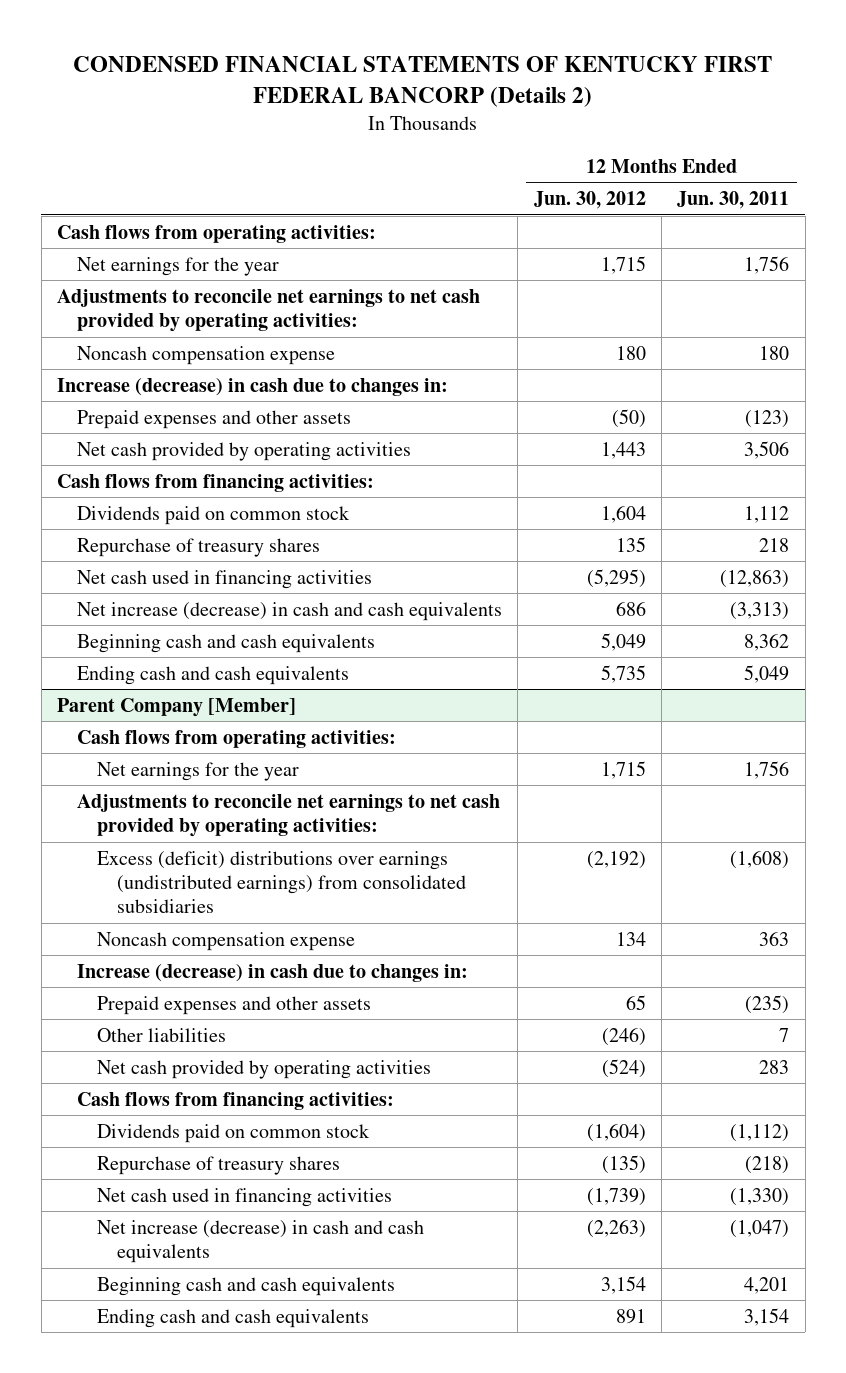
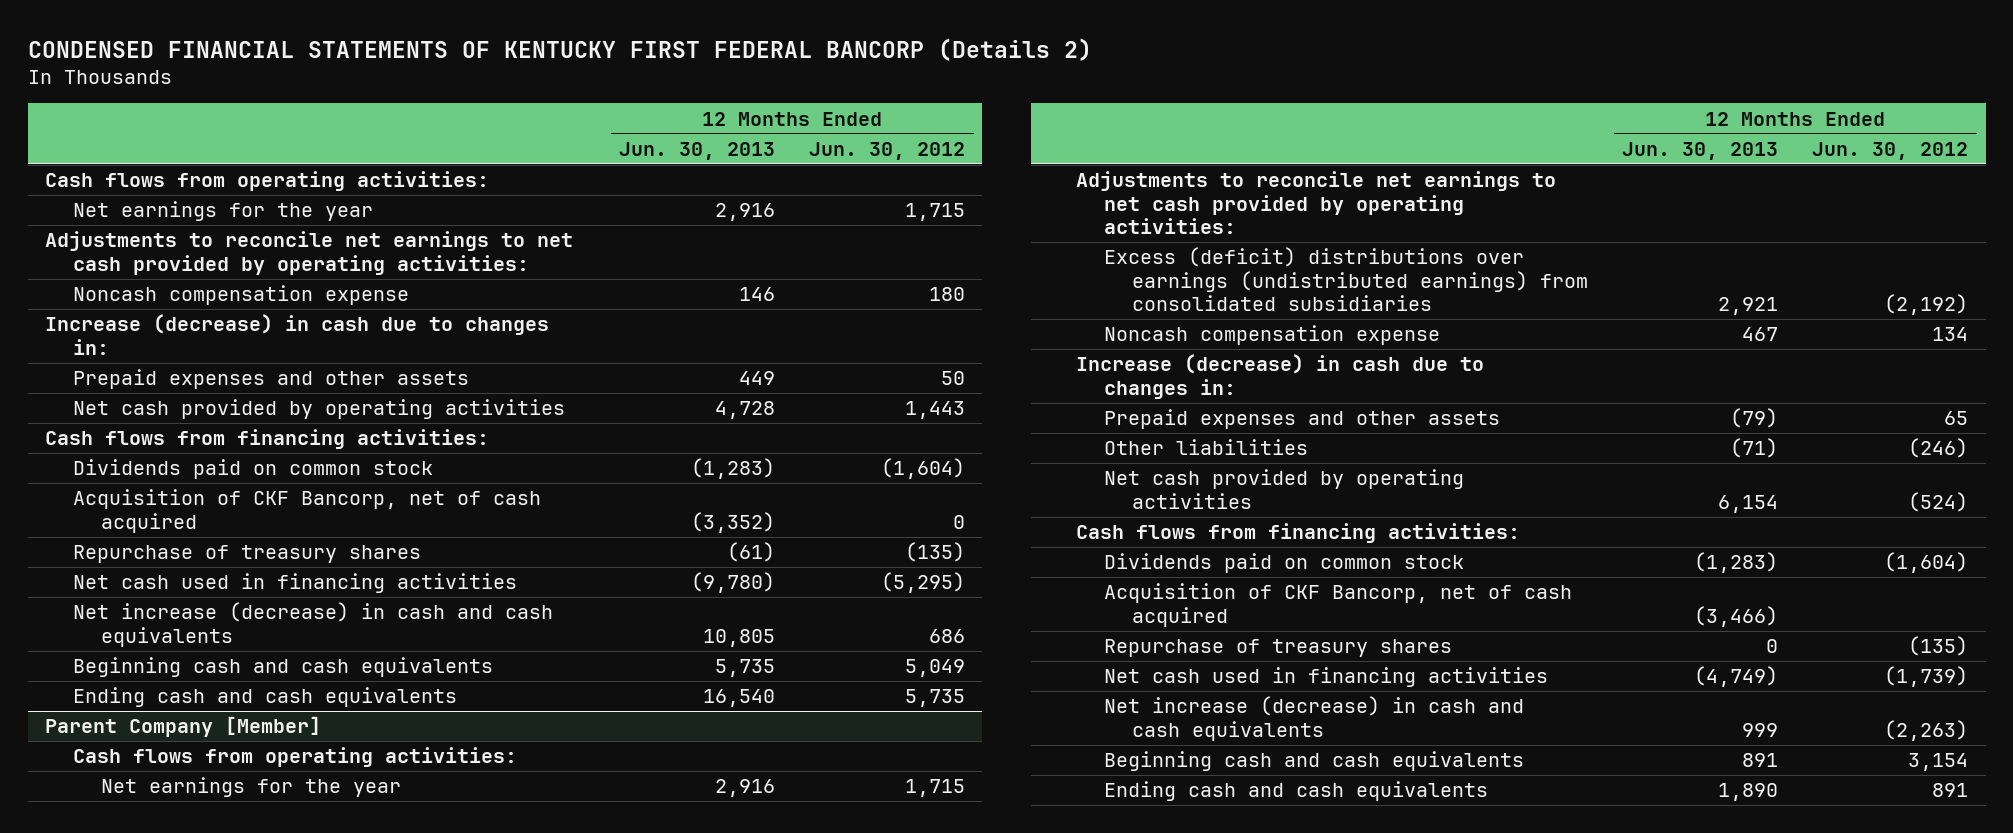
[677,191,790,210] Jun. 30, 2011 -> none
none -> [619,141,776,160] Jun. 30, 2013
[611,408,646,428] (50) -> [941,371,966,386] 50
[600,504,646,523] 1,604 -> [881,458,966,480] (1,604)
none -> [73,489,542,533] Acquisition of CKF Bancorp, net of cash acquired
[615,536,646,552] 135 -> [905,542,966,563] (135)
none -> [1104,583,1573,627] Acquisition of CKF Bancorp, net of cash acquired

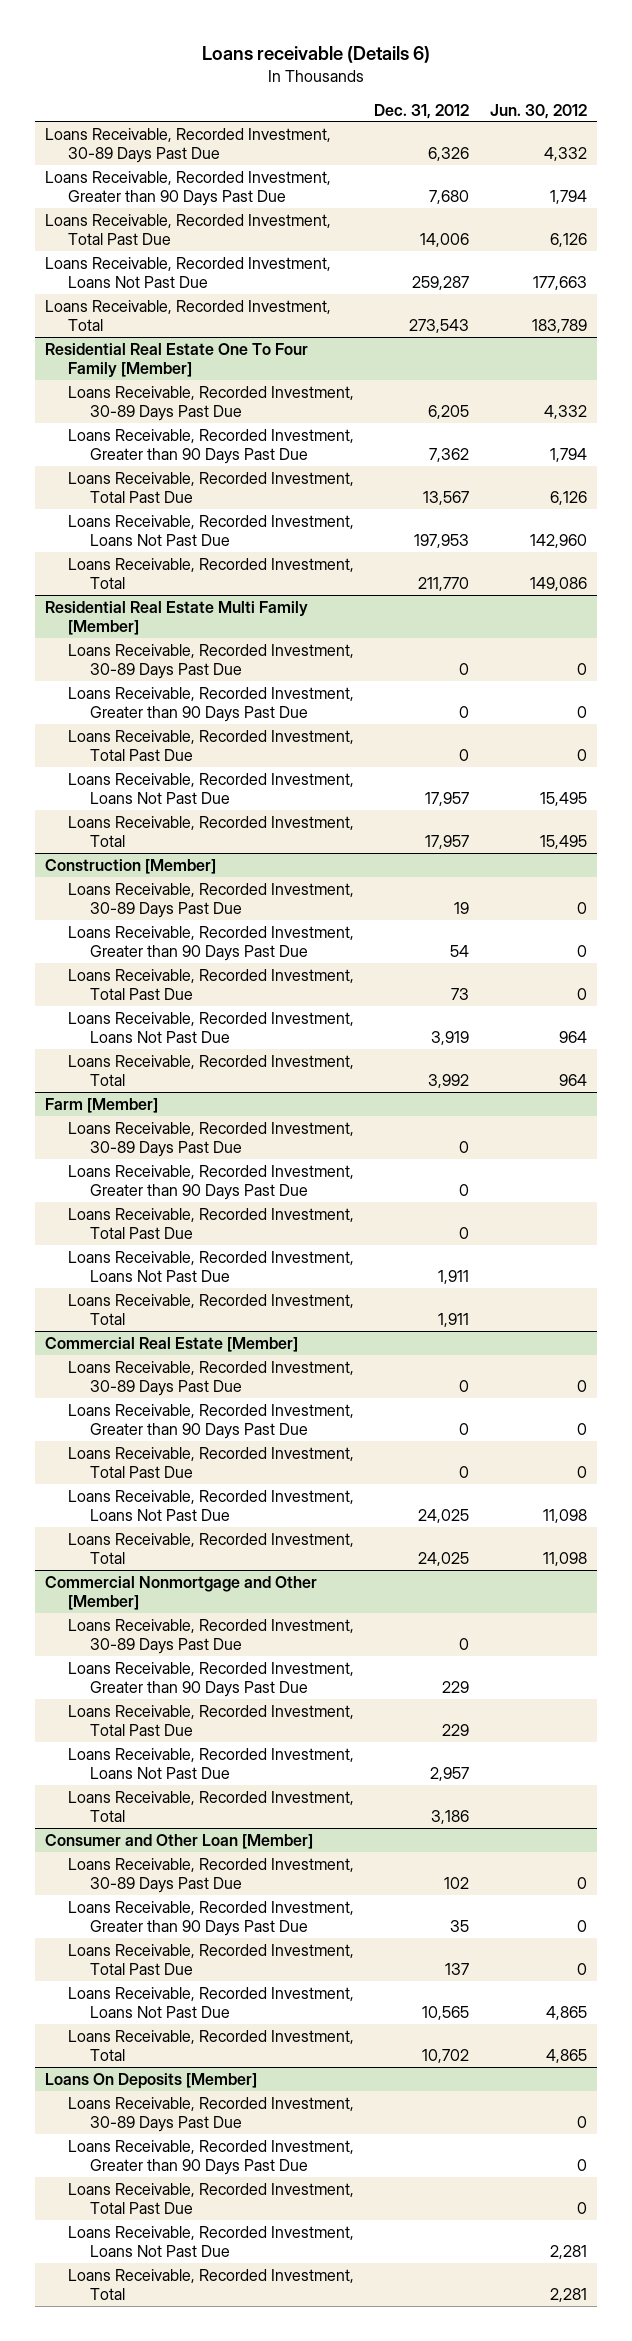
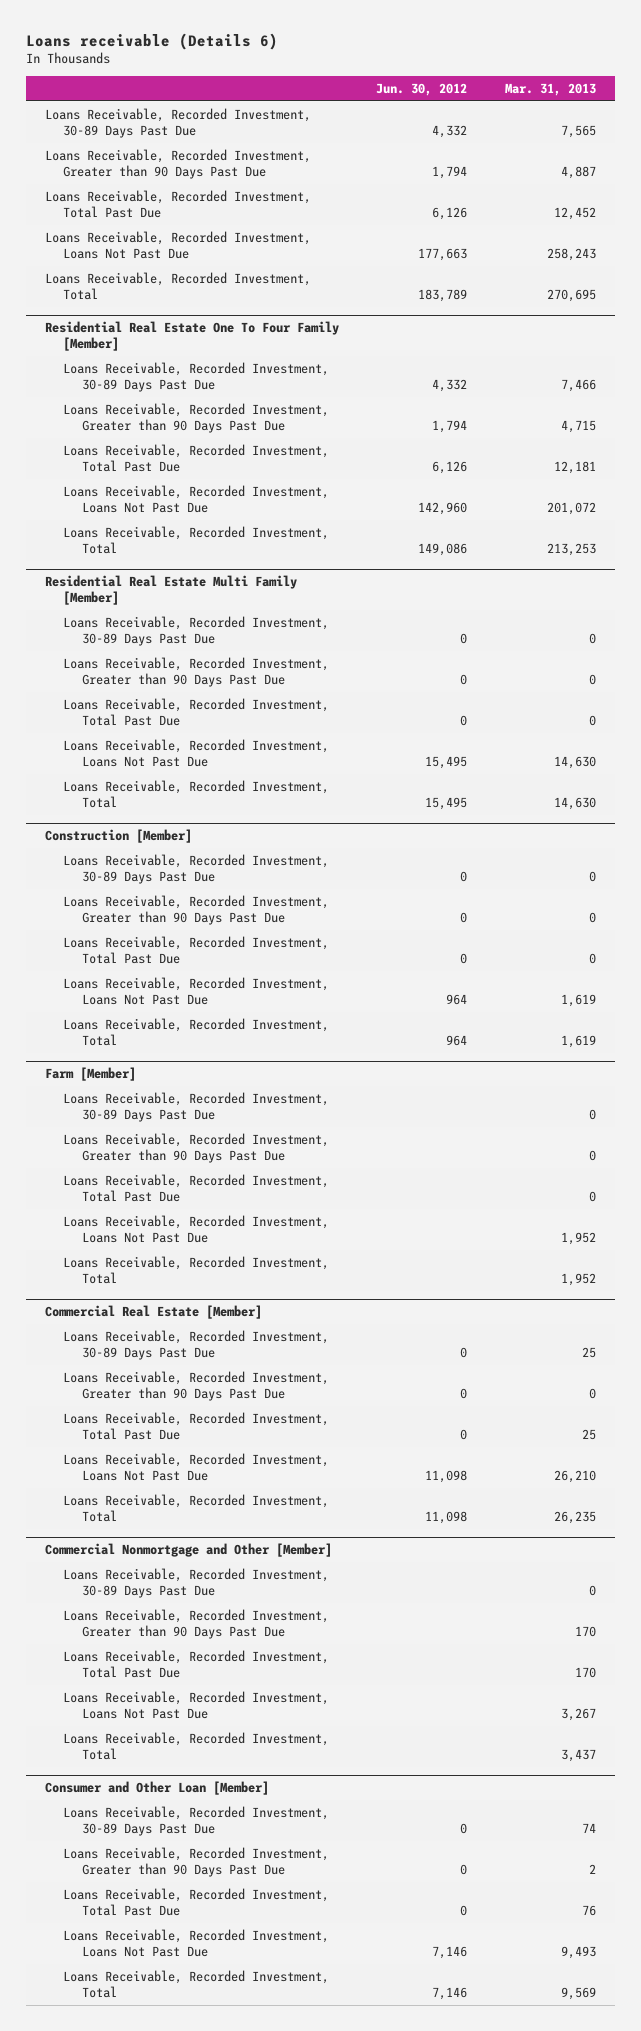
[374,103,470,119] Dec. 31, 2012 -> none
none -> [505,83,597,97] Mar. 31, 2013
[45,2072,258,2089] Loans On Deposits [Member] -> none
[67,2096,354,2132] Loans Receivable, Recorded Investment, 30-89 Days Past Due -> none
[67,2139,354,2175] Loans Receivable, Recorded Investment, Greater than 90 Days Past Due -> none
[67,2182,354,2214] Loans Receivable, Recorded Investment, Total Past Due -> none
[67,2225,354,2257] Loans Receivable, Recorded Investment, Loans Not Past Due -> none
[67,2268,354,2300] Loans Receivable, Recorded Investment, Total -> none
[546,2005,588,2020] 4,865 -> [432,1946,468,1960] 7,146
[546,2048,588,2063] 4,865 -> [432,1987,468,2001] 7,146

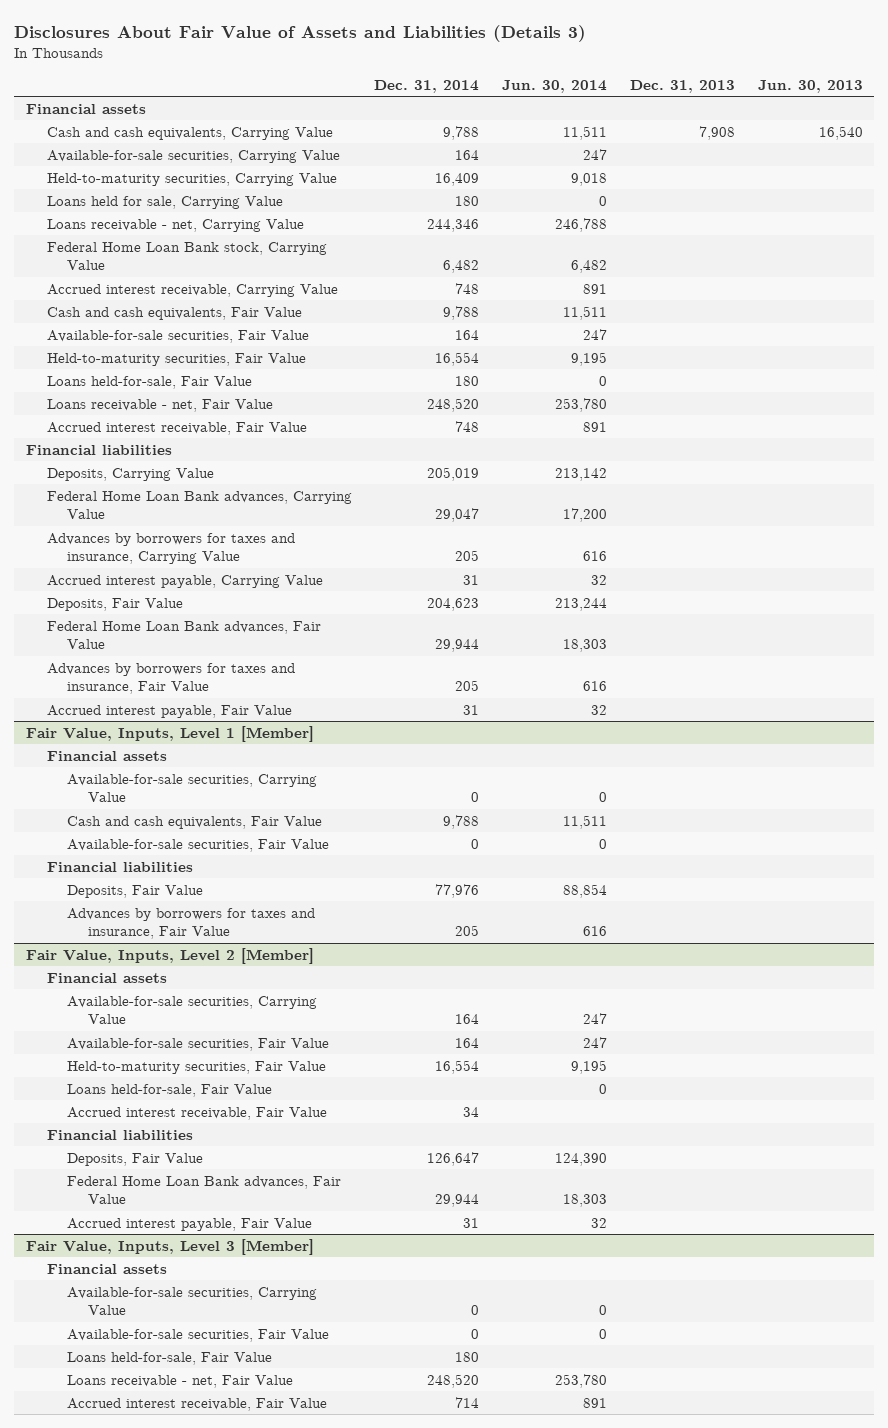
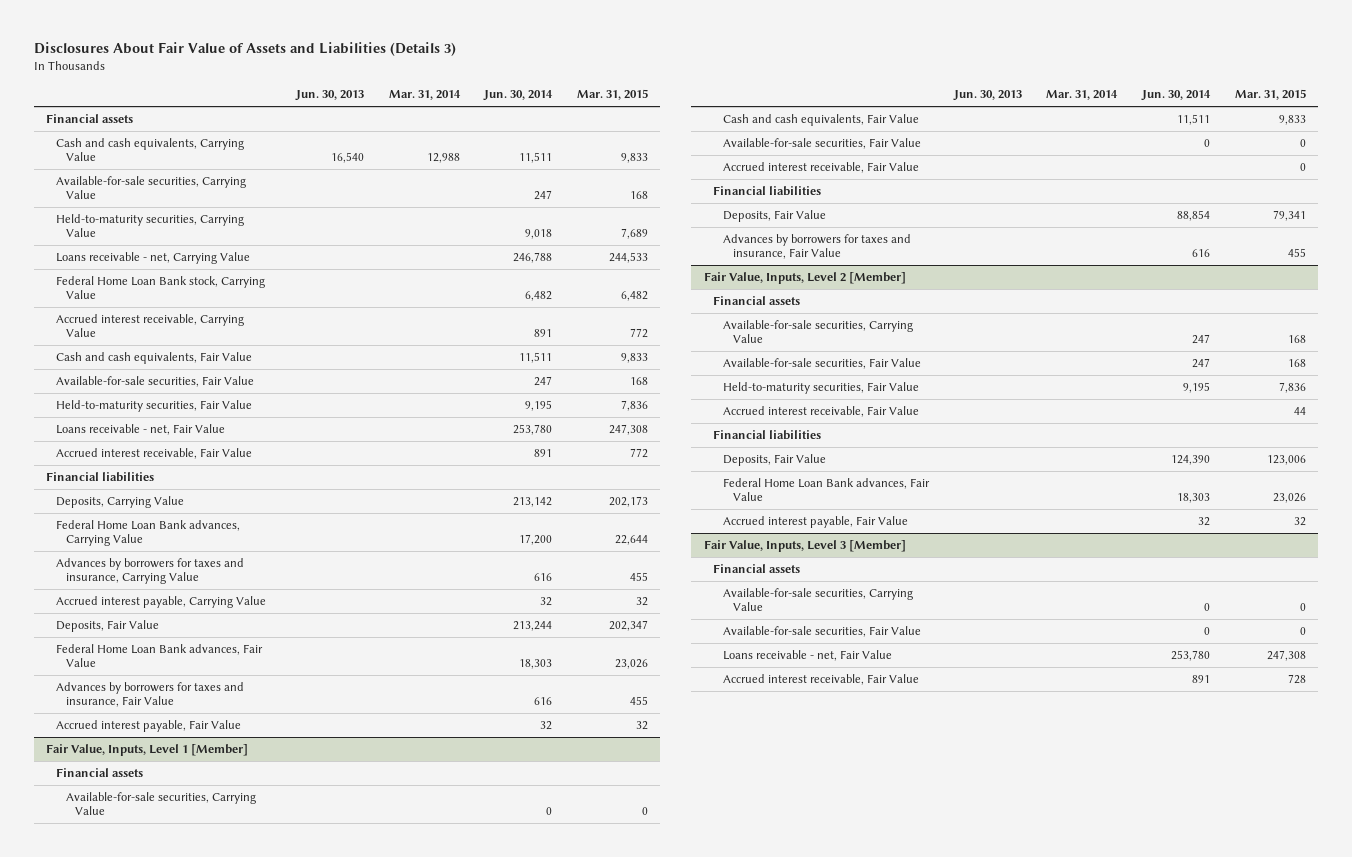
[374,79,480,93] Dec. 31, 2014 -> none
[629,79,735,93] Dec. 31, 2013 -> none
none -> [388,90,461,101] Mar. 31, 2014
none -> [577,89,649,101] Mar. 31, 2015
[46,195,283,209] Loans held for sale, Carrying Value -> none
[46,375,252,389] Loans held-for-sale, Fair Value -> none
none -> [723,162,920,174] Accrued interest receivable, Fair Value
[67,1083,273,1097] Loans held-for-sale, Fair Value -> none
[67,1351,273,1365] Loans held-for-sale, Fair Value -> none

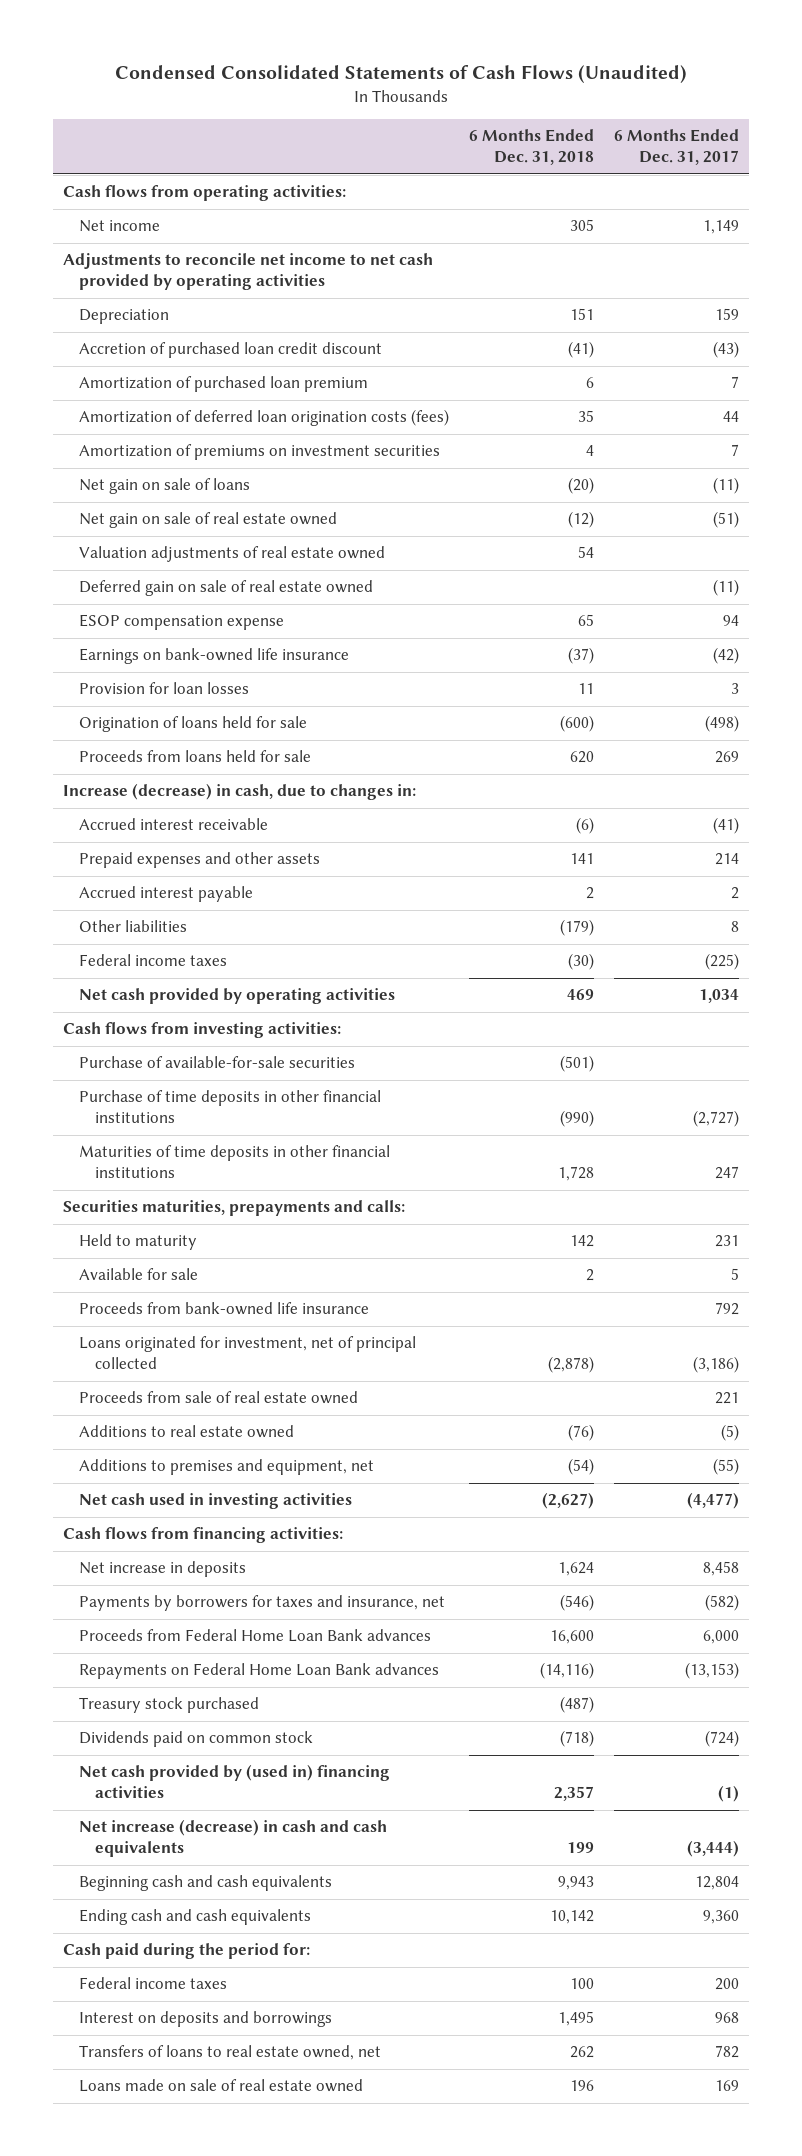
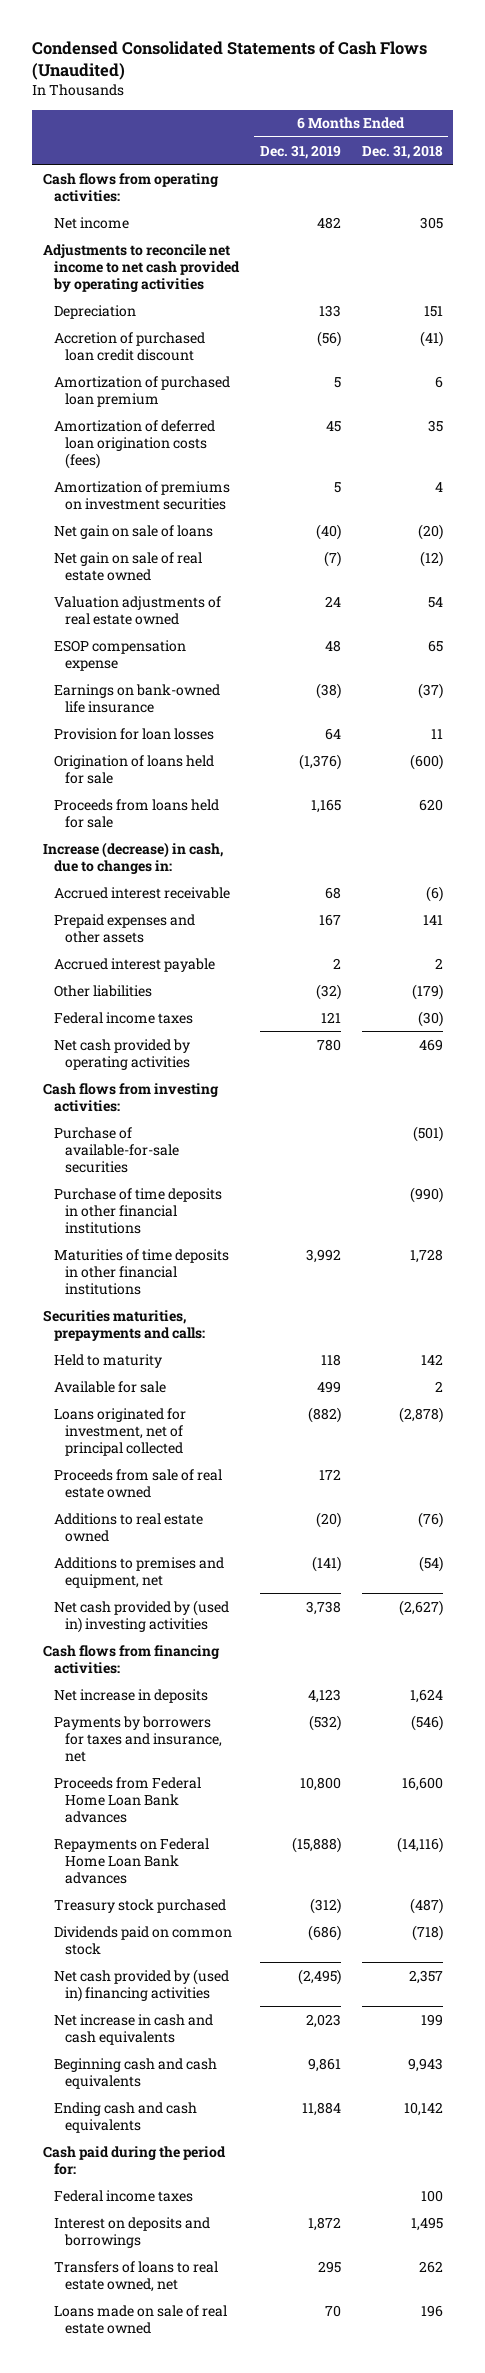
[613,129,739,166] 6 Months Ended Dec. 31, 2017 -> none
none -> [259,144,341,159] Dec. 31, 2019
[78,580,373,597] Deferred gain on sale of real estate owned -> none
[78,1302,369,1316] Proceeds from bank-owned life insurance -> none
[78,1493,352,1510] Net cash used in investing activities -> [53,1599,229,1633] Net cash provided by (used in) investing activities
[78,1819,387,1858] Net increase (decrease) in cash and cash equivalents -> [53,2013,213,2045] Net increase in cash and cash equivalents

